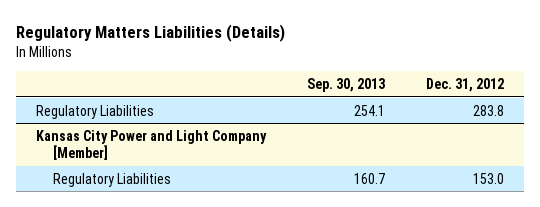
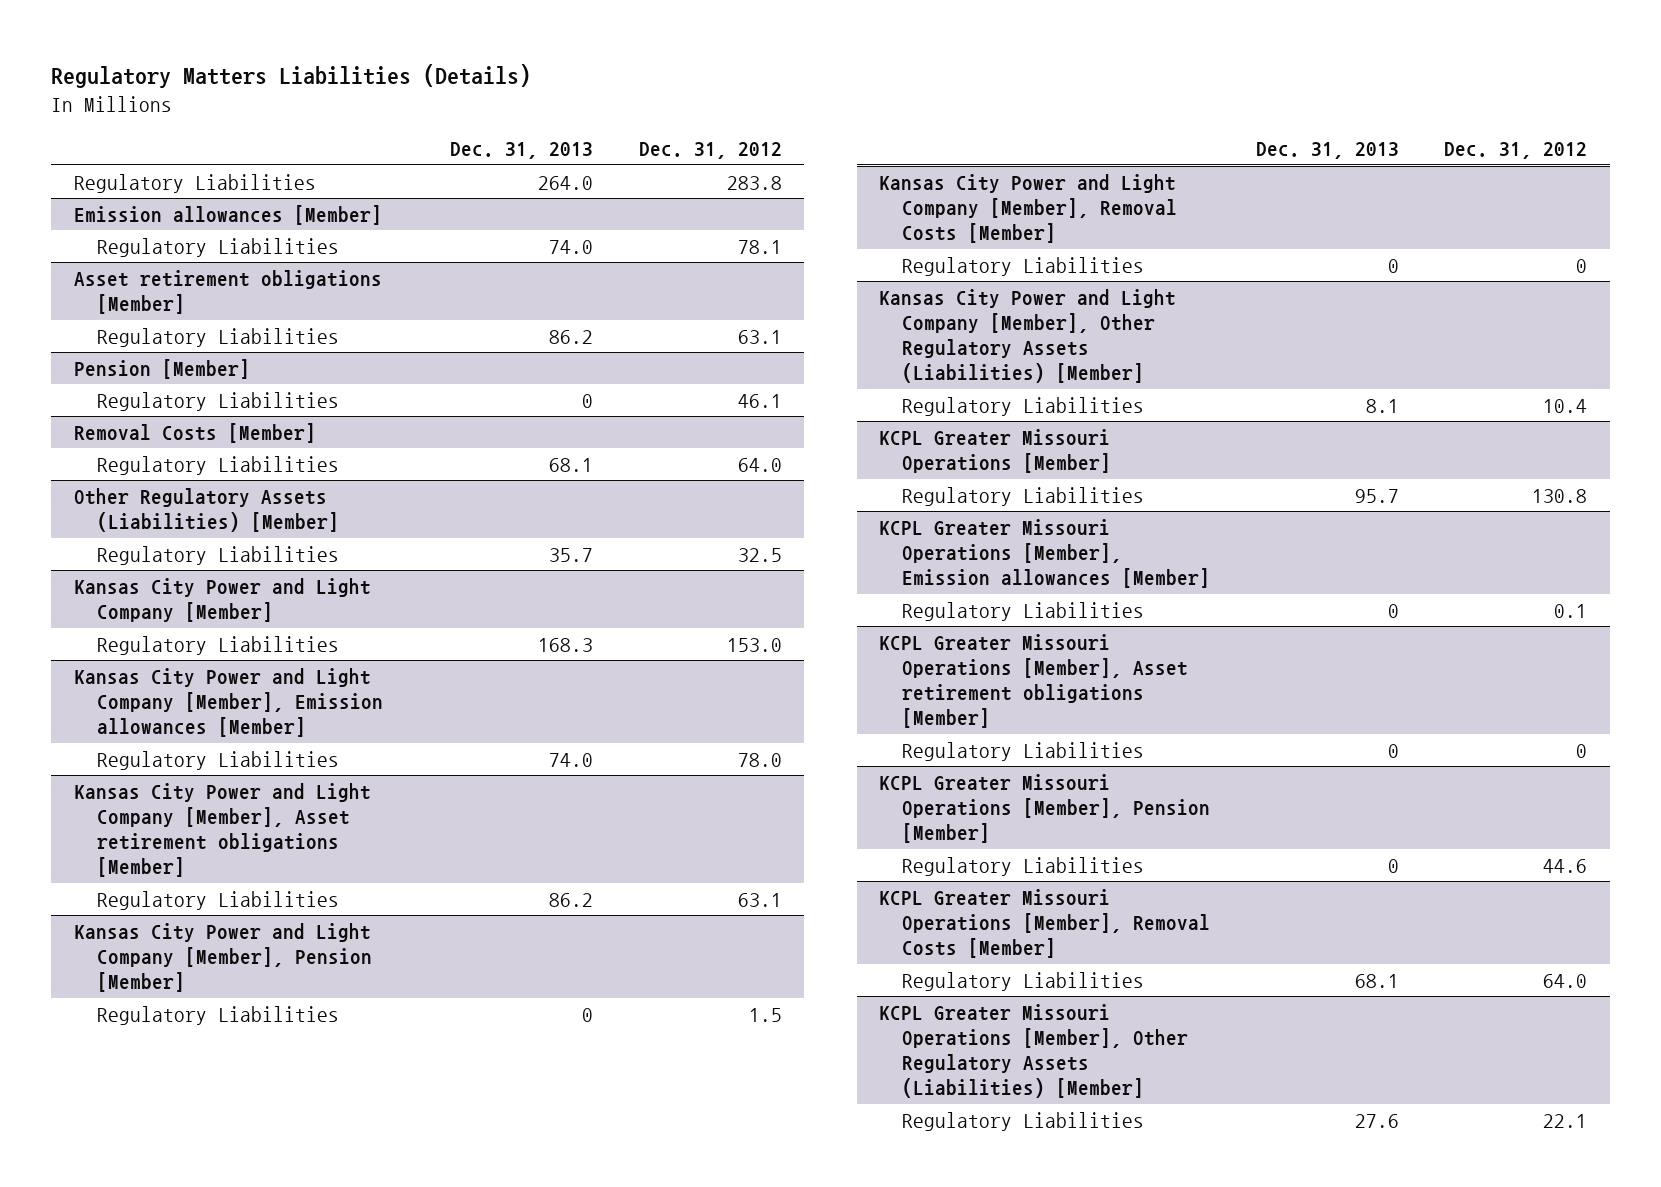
[307,77,386,92] Sep. 30, 2013 -> none
none -> [450,142,594,160] Dec. 31, 2013
none -> [73,204,382,225] Emission allowances [Member]
none -> [96,237,339,257] Regulatory Liabilities
none -> [73,269,382,315] Asset retirement obligations [Member]
none -> [96,327,339,347] Regulatory Liabilities
none -> [73,358,250,379] Pension [Member]
none -> [96,391,339,411] Regulatory Liabilities
none -> [73,422,316,443] Removal Costs [Member]
none -> [96,455,339,475] Regulatory Liabilities
none -> [73,487,339,533] Other Regulatory Assets (Liabilities) [Member]
none -> [96,545,339,565] Regulatory Liabilities
none -> [73,667,383,738] Kansas City Power and Light Company [Member], Emission allowances [Member]
none -> [96,750,339,770] Regulatory Liabilities
none -> [73,782,371,878] Kansas City Power and Light Company [Member], Asset retirement obligations [Member]
none -> [96,890,339,910] Regulatory Liabilities
none -> [73,922,372,993] Kansas City Power and Light Company [Member], Pension [Member]
none -> [96,1005,339,1025] Regulatory Liabilities
none -> [879,173,1178,244] Kansas City Power and Light Company [Member], Removal Costs [Member]
none -> [902,256,1145,276] Regulatory Liabilities
none -> [879,288,1177,384] Kansas City Power and Light Company [Member], Other Regulatory Assets (Liabilities) [Member]
none -> [902,396,1145,416] Regulatory Liabilities
none -> [879,428,1112,474] KCPL Greater Missouri Operations [Member]
none -> [902,486,1145,506] Regulatory Liabilities
none -> [879,518,1211,589] KCPL Greater Missouri Operations [Member], Emission allowances [Member]
none -> [902,601,1145,621] Regulatory Liabilities
none -> [879,633,1189,729] KCPL Greater Missouri Operations [Member], Asset retirement obligations [Member]
none -> [902,741,1145,761] Regulatory Liabilities
none -> [879,773,1211,844] KCPL Greater Missouri Operations [Member], Pension [Member]
none -> [902,856,1145,876] Regulatory Liabilities
none -> [879,888,1211,959] KCPL Greater Missouri Operations [Member], Removal Costs [Member]
none -> [902,971,1145,991] Regulatory Liabilities
none -> [879,1003,1189,1099] KCPL Greater Missouri Operations [Member], Other Regulatory Assets (Liabilities) [Member]
none -> [902,1111,1145,1131] Regulatory Liabilities

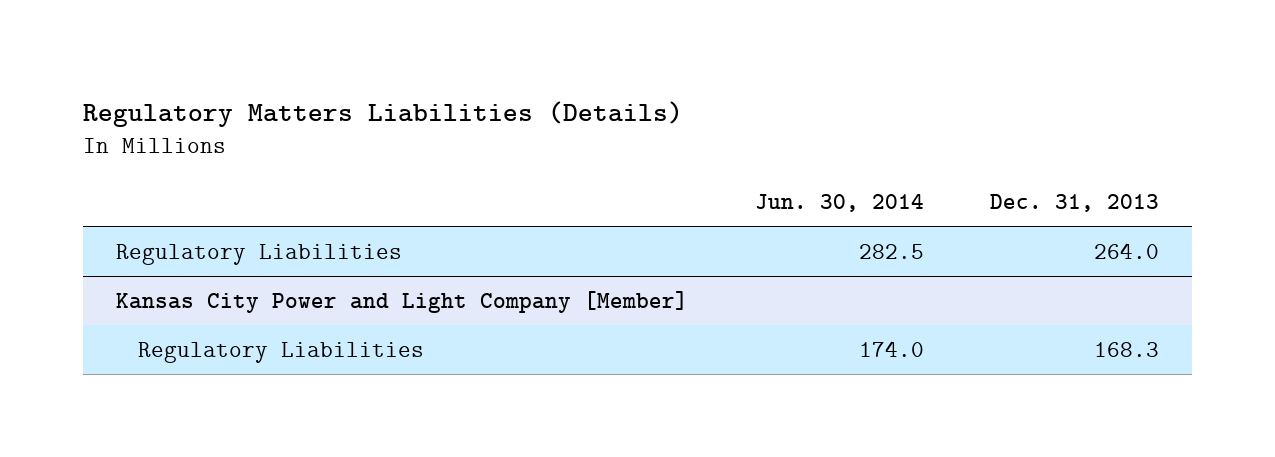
[638,142,782,160] Dec. 31, 2012 -> none
none -> [754,194,924,213] Jun. 30, 2014
[73,204,382,225] Emission allowances [Member] -> none
[96,237,339,257] Regulatory Liabilities -> none
[73,269,382,315] Asset retirement obligations [Member] -> none
[96,327,339,347] Regulatory Liabilities -> none
[73,358,250,379] Pension [Member] -> none
[96,391,339,411] Regulatory Liabilities -> none
[73,422,316,443] Removal Costs [Member] -> none
[96,455,339,475] Regulatory Liabilities -> none
[73,487,339,533] Other Regulatory Assets (Liabilities) [Member] -> none
[96,545,339,565] Regulatory Liabilities -> none
[73,667,383,738] Kansas City Power and Light Company [Member], Emission allowances [Member] -> none
[96,750,339,770] Regulatory Liabilities -> none
[73,782,371,878] Kansas City Power and Light Company [Member], Asset retirement obligations [Member] -> none
[96,890,339,910] Regulatory Liabilities -> none
[73,922,372,993] Kansas City Power and Light Company [Member], Pension [Member] -> none
[96,1005,339,1025] Regulatory Liabilities -> none
[879,173,1178,244] Kansas City Power and Light Company [Member], Removal Costs [Member] -> none
[902,256,1145,276] Regulatory Liabilities -> none
[879,288,1177,384] Kansas City Power and Light Company [Member], Other Regulatory Assets (Liabilities) [Member] -> none
[902,396,1145,416] Regulatory Liabilities -> none
[879,428,1112,474] KCPL Greater Missouri Operations [Member] -> none
[902,486,1145,506] Regulatory Liabilities -> none
[879,518,1211,589] KCPL Greater Missouri Operations [Member], Emission allowances [Member] -> none
[902,601,1145,621] Regulatory Liabilities -> none
[879,633,1189,729] KCPL Greater Missouri Operations [Member], Asset retirement obligations [Member] -> none
[902,741,1145,761] Regulatory Liabilities -> none
[879,773,1211,844] KCPL Greater Missouri Operations [Member], Pension [Member] -> none
[902,856,1145,876] Regulatory Liabilities -> none
[879,888,1211,959] KCPL Greater Missouri Operations [Member], Removal Costs [Member] -> none
[902,971,1145,991] Regulatory Liabilities -> none
[879,1003,1189,1099] KCPL Greater Missouri Operations [Member], Other Regulatory Assets (Liabilities) [Member] -> none
[902,1111,1145,1131] Regulatory Liabilities -> none

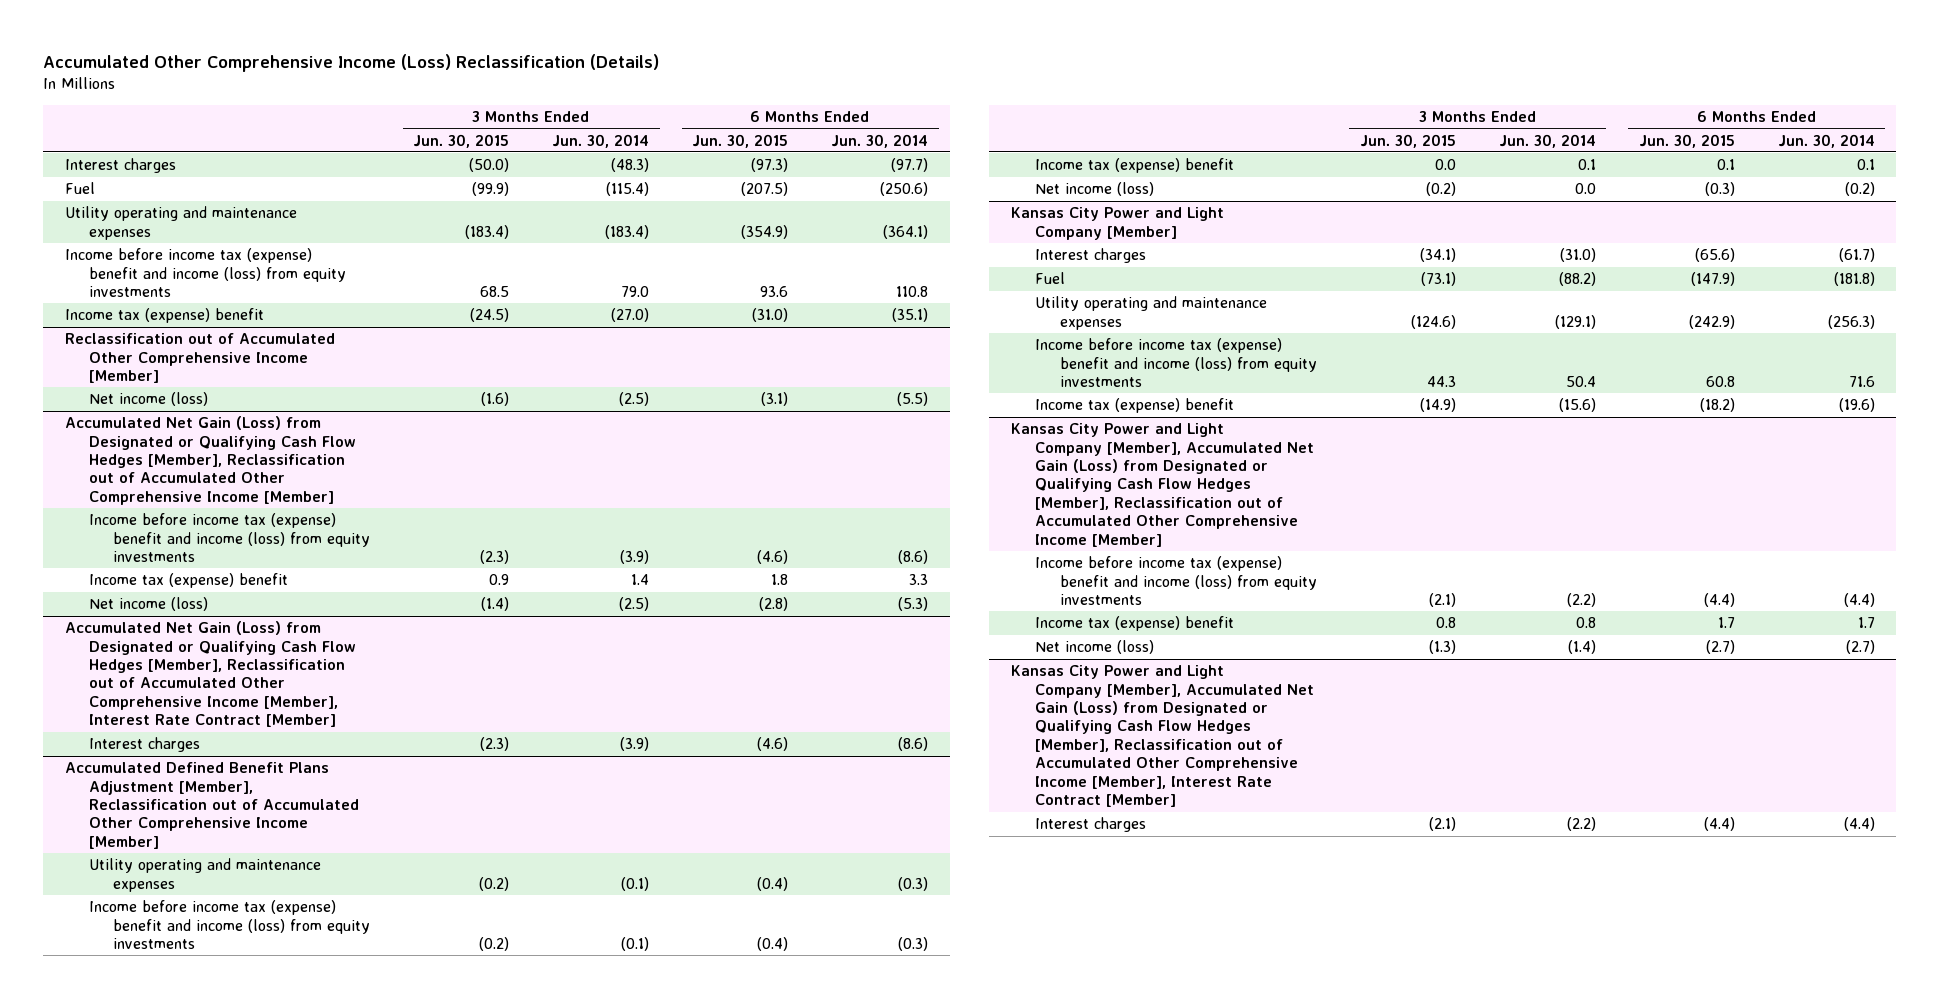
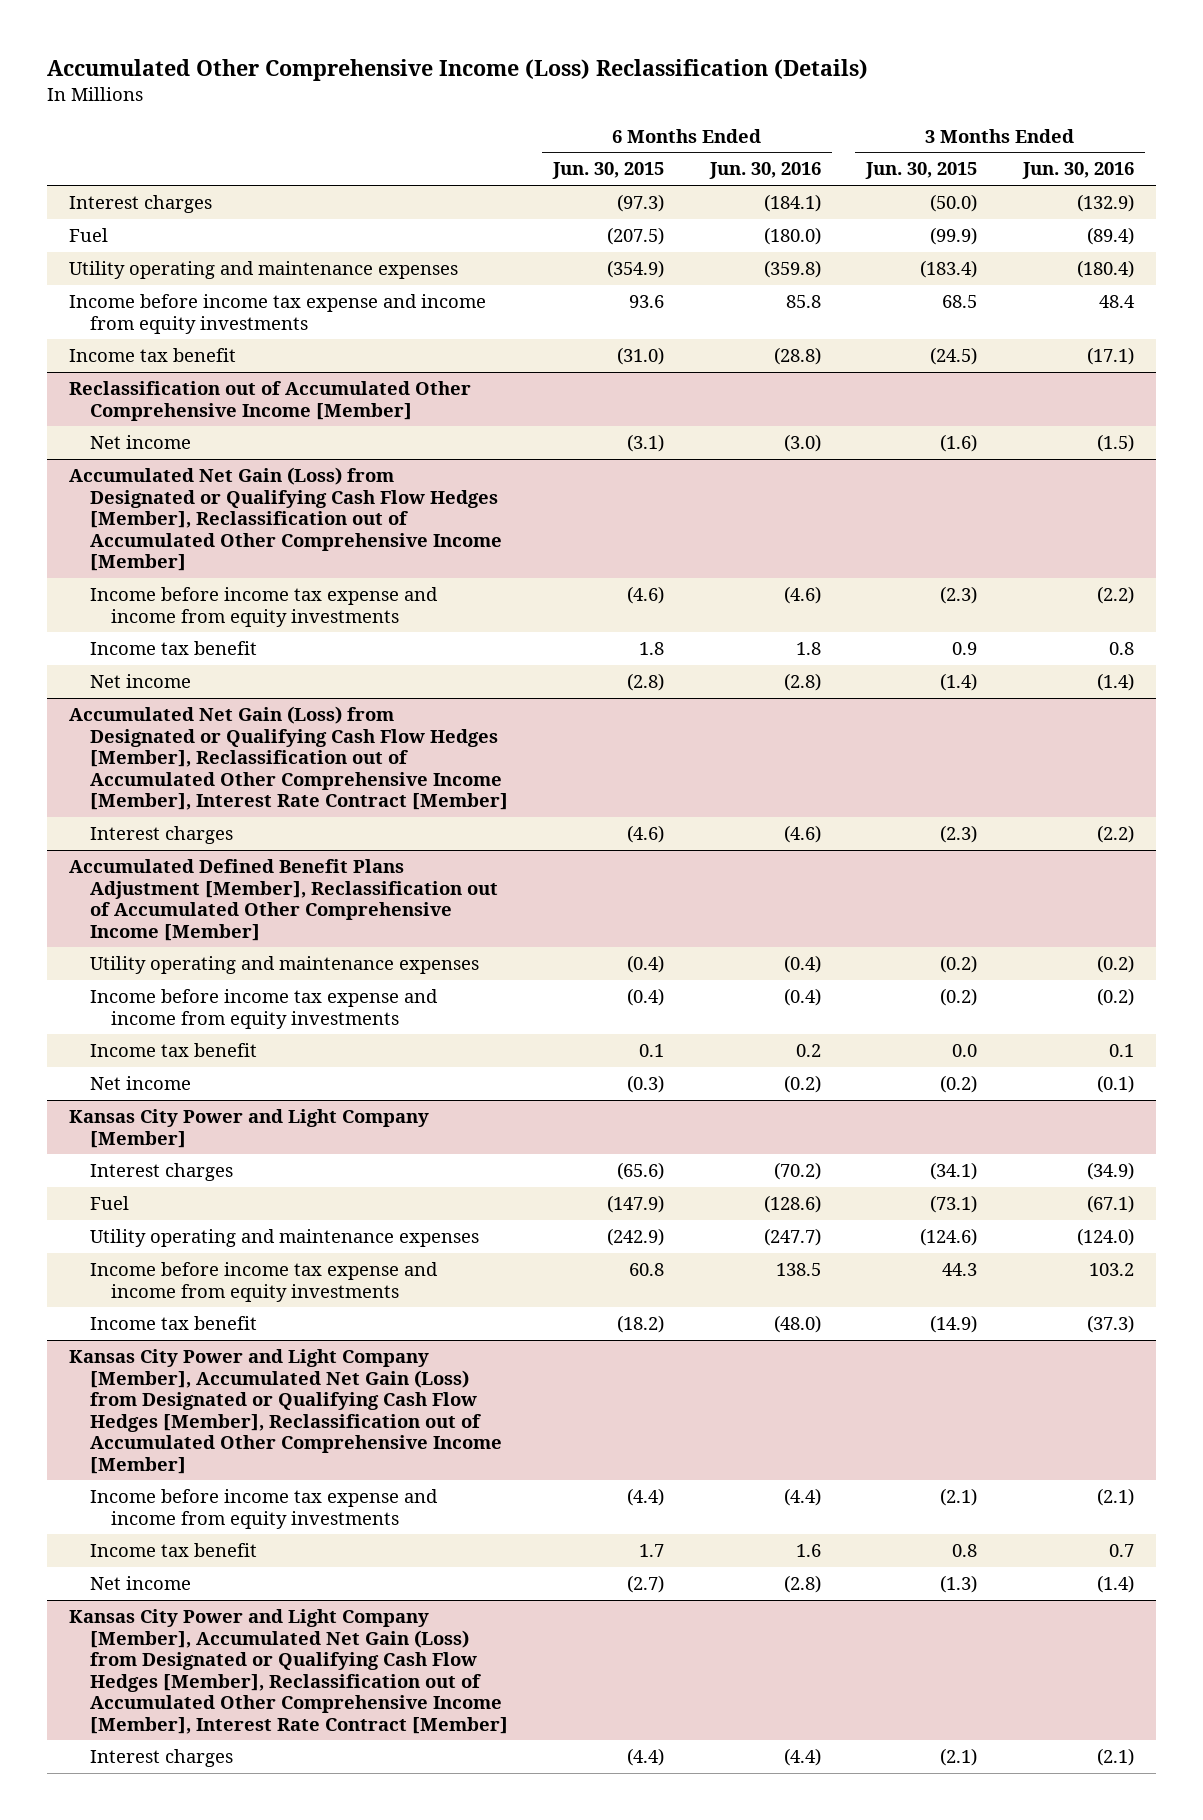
[552,133,650,148] Jun. 30, 2014 -> none
[831,133,929,148] Jun. 30, 2014 -> none
none -> [708,162,821,180] Jun. 30, 2016
none -> [1021,162,1134,180] Jun. 30, 2016
[64,248,347,298] Income before income tax (expense) benefit and income (loss) from equity investments -> [69,294,487,334] Income before income tax expense and income from equity investments
[64,308,264,324] Income tax (expense) benefit -> [69,348,237,363] Income tax benefit
[89,392,209,407] Net income (loss) -> [90,435,192,450] Net income
[89,513,371,563] Income before income tax (expense) benefit and income (loss) from equity investments -> [90,587,439,627] Income before income tax expense and income from equity investments
[89,573,289,589] Income tax (expense) benefit -> [90,641,258,656] Income tax benefit
[89,597,209,612] Net income (loss) -> [90,674,192,689] Net income
[89,900,371,950] Income before income tax (expense) benefit and income (loss) from equity investments -> [90,989,439,1029] Income before income tax expense and income from equity investments
[1035,158,1235,174] Income tax (expense) benefit -> [90,1043,258,1058] Income tax benefit
[1035,182,1155,197] Net income (loss) -> [90,1076,192,1091] Net income
[1035,338,1317,388] Income before income tax (expense) benefit and income (loss) from equity investments -> [90,1262,439,1302] Income before income tax expense and income from equity investments
[1035,398,1235,414] Income tax (expense) benefit -> [90,1316,258,1331] Income tax benefit
[1035,556,1317,606] Income before income tax (expense) benefit and income (loss) from equity investments -> [90,1489,439,1529] Income before income tax expense and income from equity investments
[1035,616,1235,632] Income tax (expense) benefit -> [90,1543,258,1558] Income tax benefit
[1035,640,1155,655] Net income (loss) -> [90,1576,192,1591] Net income

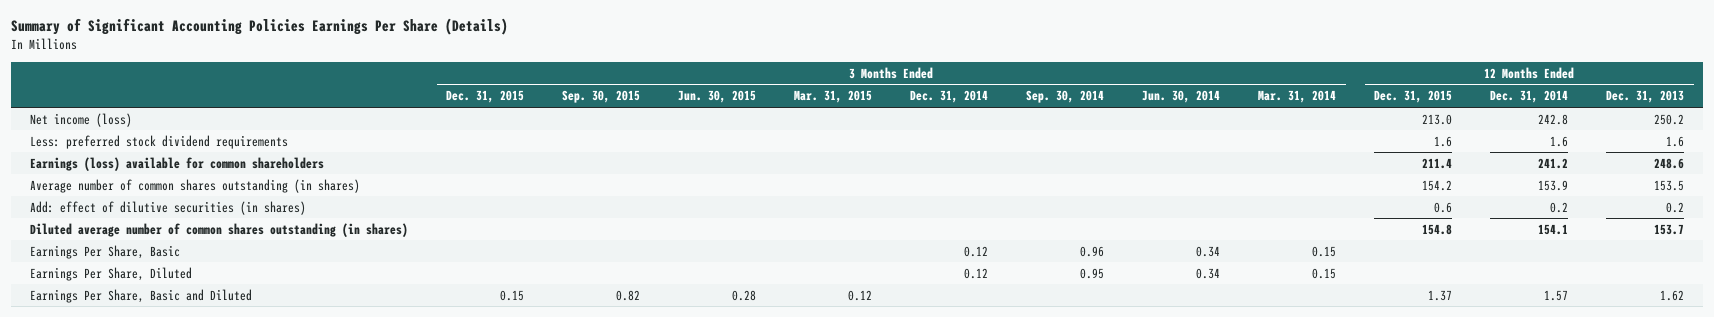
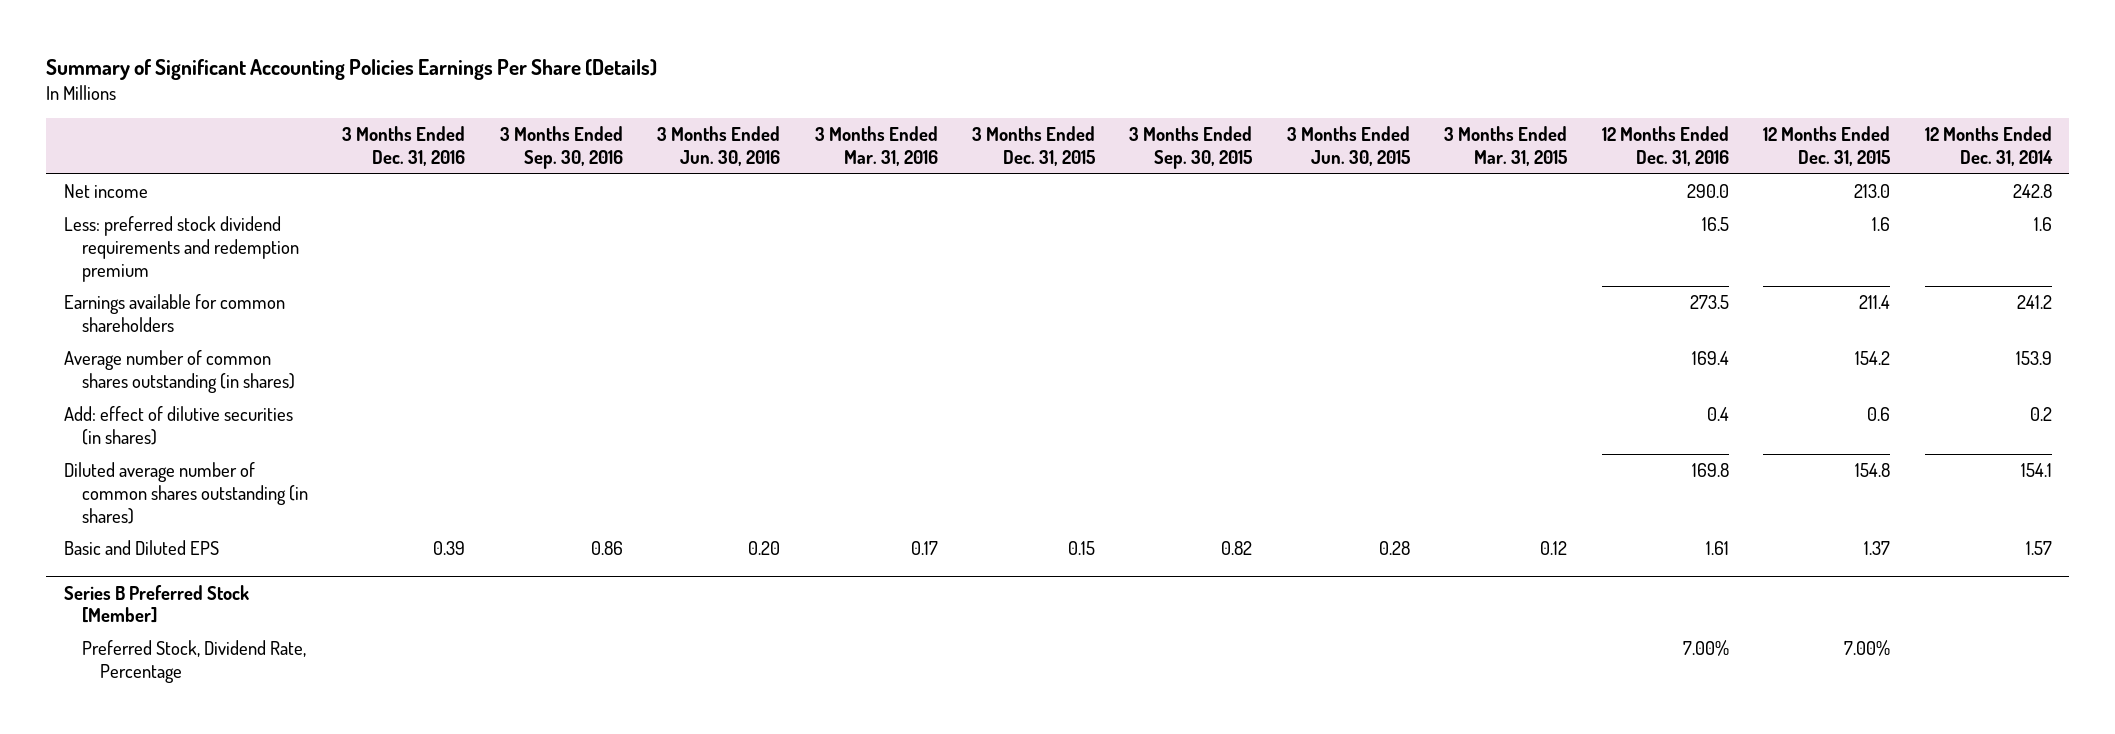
[910,90,989,104] Dec. 31, 2014 -> none
[1026,90,1105,104] Sep. 30, 2014 -> none
[1142,90,1221,104] Jun. 30, 2014 -> none
[1258,90,1337,104] Mar. 31, 2014 -> none
[1606,90,1685,104] Dec. 31, 2013 -> none
none -> [342,126,466,166] 3 Months Ended Dec. 31, 2016
none -> [499,126,623,169] 3 Months Ended Sep. 30, 2016
none -> [657,126,781,166] 3 Months Ended Jun. 30, 2016
none -> [814,126,938,166] 3 Months Ended Mar. 31, 2016
none -> [1601,126,1729,166] 12 Months Ended Dec. 31, 2016
[30,112,133,127] Net income (loss) -> [63,184,148,199] Net income
[30,134,289,149] Less: preferred stock dividend requirements -> [63,216,299,282] Less: preferred stock dividend requirements and redemption premium
[30,156,325,171] Earnings (loss) available for common shareholders -> [63,294,285,332] Earnings available for common shareholders
[30,244,181,259] Earnings Per Share, Basic -> none
[30,266,193,281] Earnings Per Share, Diluted -> none
[30,288,253,303] Earnings Per Share, Basic and Diluted -> [63,540,219,556] Basic and Diluted EPS
none -> [63,584,249,624] Series B Preferred Stock [Member]
none -> [81,640,306,683] Preferred Stock, Dividend Rate, Percentage

